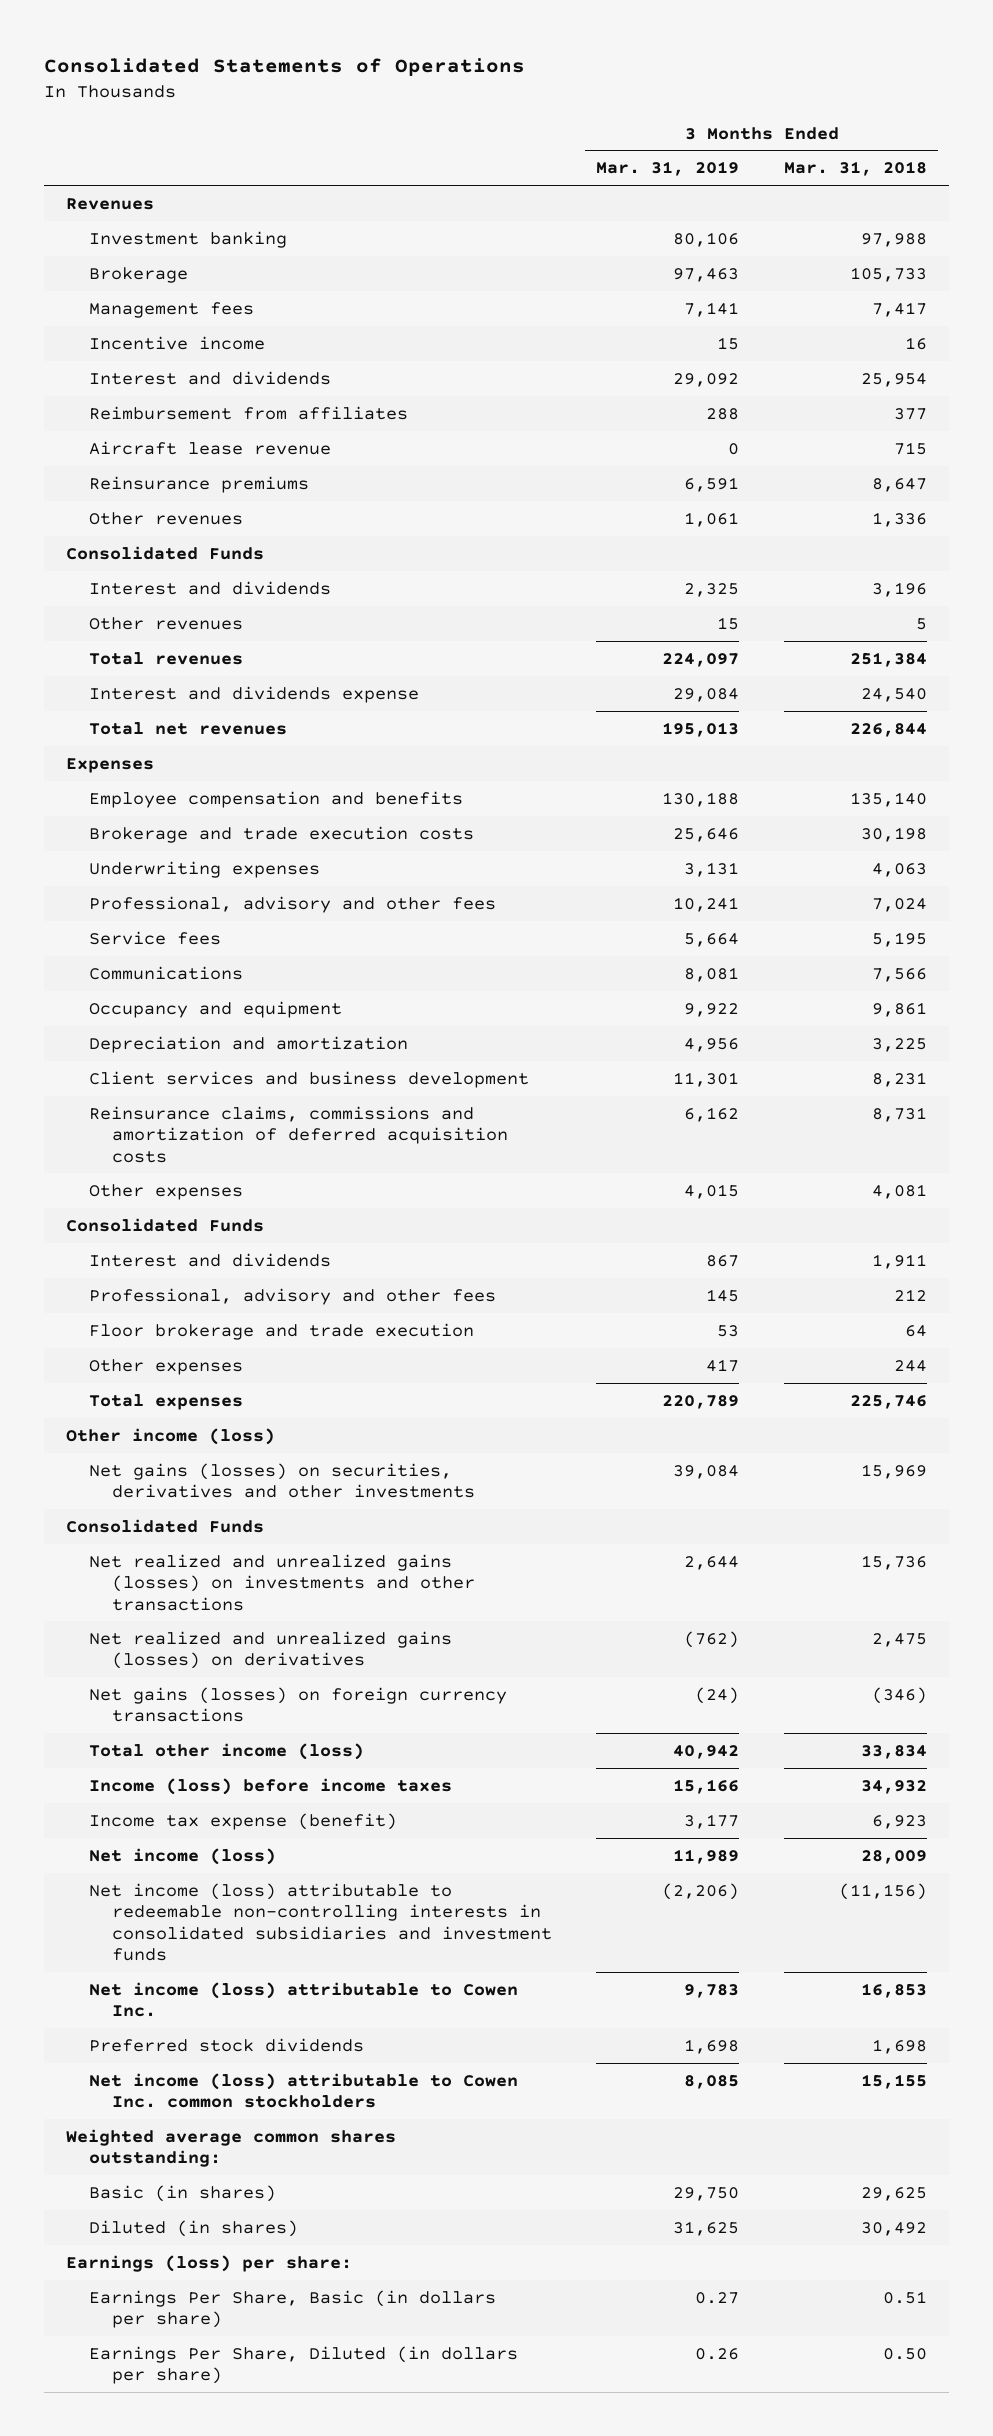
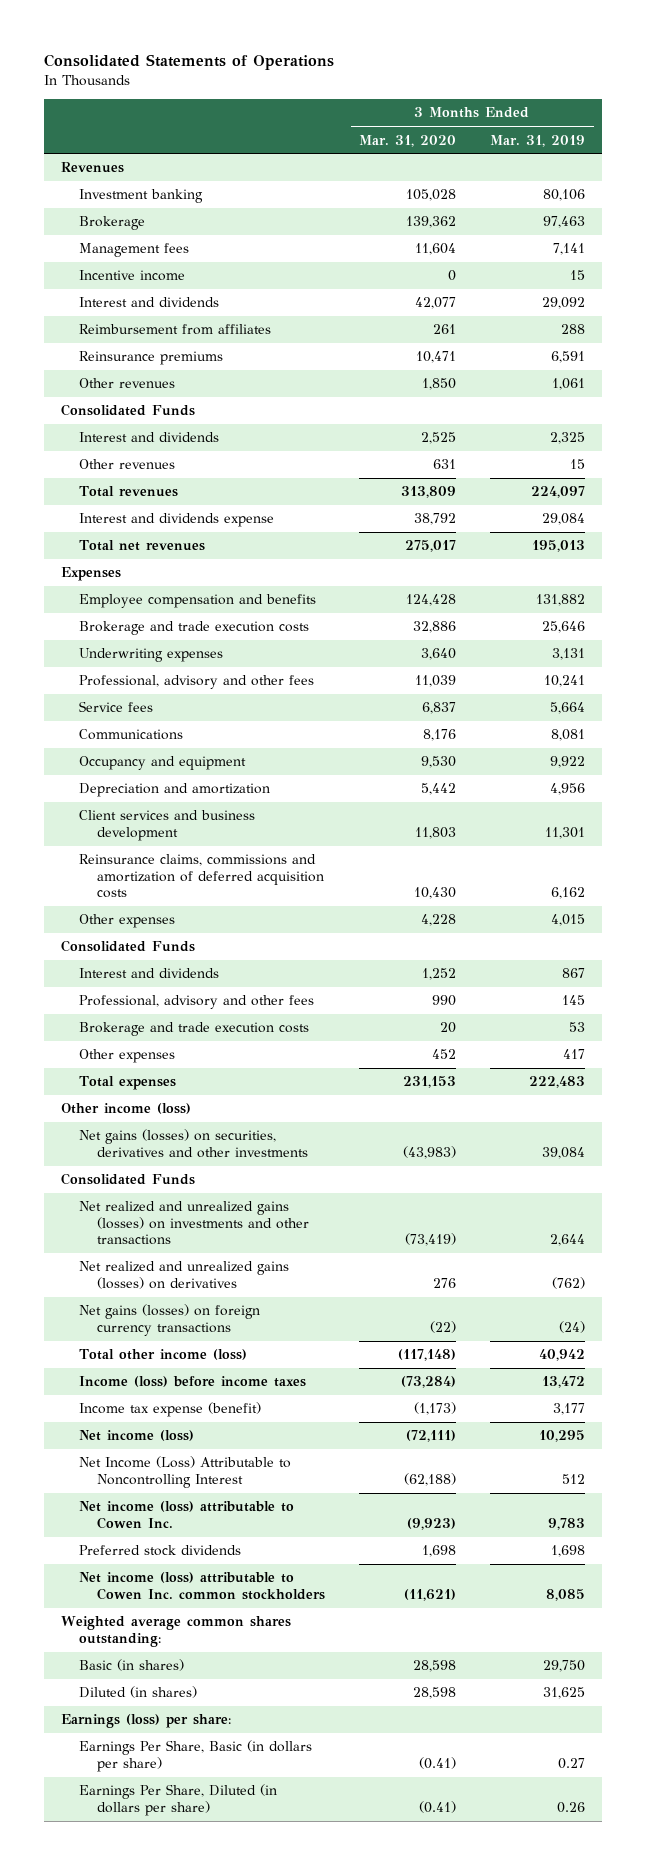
[783,161,927,177] Mar. 31, 2018 -> none
none -> [359,134,457,147] Mar. 31, 2020
[89,440,332,455] Aircraft lease revenue -> none
[662,791,740,807] 130,188 -> [536,594,586,607] 131,882
[89,1322,475,1340] Floor brokerage and trade execution -> [79,1022,310,1037] Brokerage and trade execution costs
[662,1394,740,1409] 220,789 -> [529,1076,586,1089] 222,483
[673,1778,740,1794] 15,166 -> [542,1376,586,1389] 13,472
[89,1882,553,1961] Net income (loss) attributable to redeemable non-controlling interests in consolidated subsidiaries and investment funds -> none
[673,1848,740,1864] 11,989 -> [539,1430,586,1443] 10,295
none -> [79,1456,292,1488] Net Income (Loss) Attributable to Noncontrolling Interest

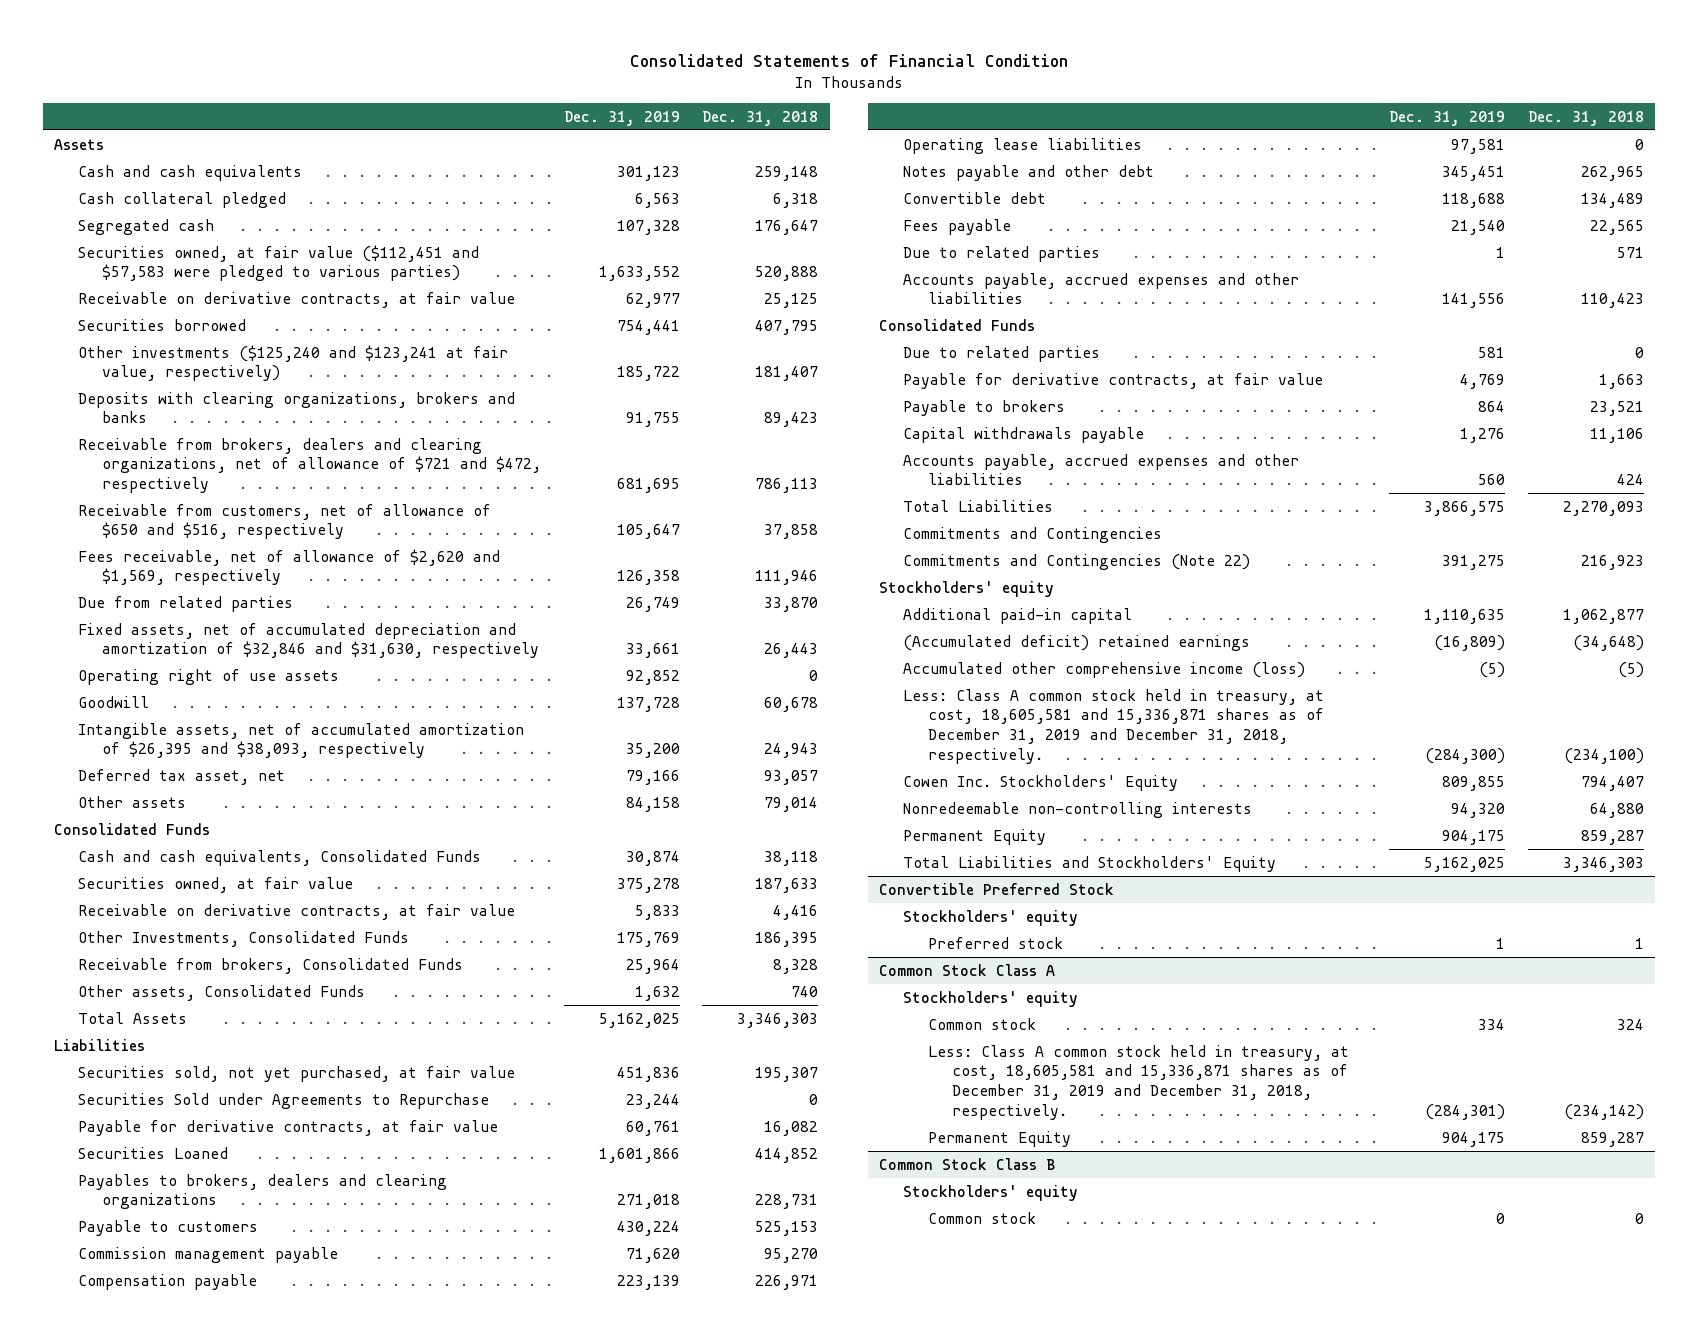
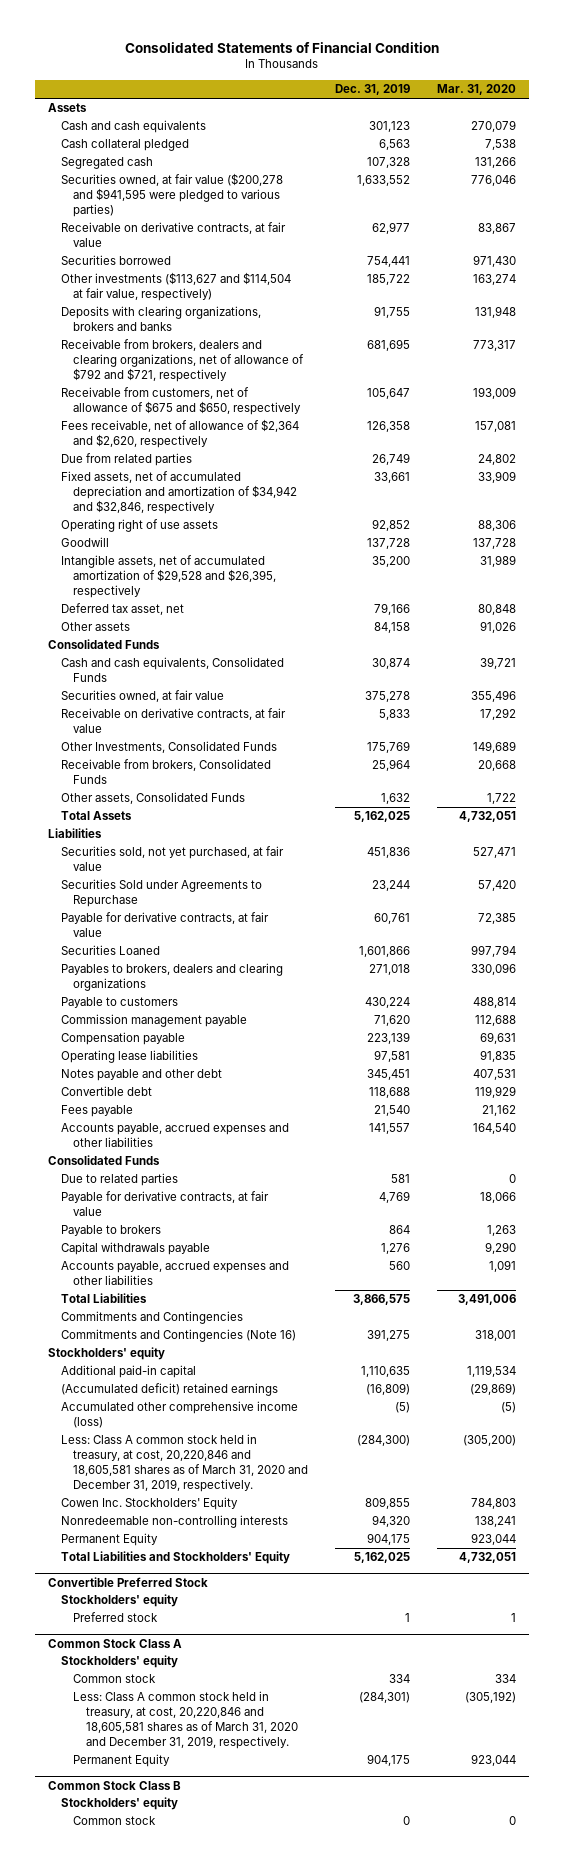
[702,110,819,126] Dec. 31, 2018 -> none
none -> [436,84,516,96] Mar. 31, 2020
[78,244,480,282] Securities owned, at fair value ($112,451 and $57,583 were pledged to various parties) -> [60,173,283,217] Securities owned, at fair value ($200,278 and $941,595 were pledged to various parties)
[78,344,509,382] Other investments ($125,240 and $123,241 at fair value, respectively) -> [60,272,291,302] Other investments ($113,627 and $114,504 at fair value, respectively)
[78,437,542,494] Receivable from brokers, dealers and clearing organizations, net of allowance of $721 and $472, respectively -> [60,339,305,382] Receivable from brokers, dealers and clearing organizations, net of allowance of $792 and $721, respectively
[78,503,492,540] Receivable from customers, net of allowance of $650 and $516, respectively -> [60,387,302,416] Receivable from customers, net of allowance of $675 and $650, respectively
[78,548,501,586] Fees receivable, net of allowance of $2,620 and $1,569, respectively -> [60,419,299,449] Fees receivable, net of allowance of $2,364 and $2,620, respectively
[78,622,540,659] Fixed assets, net of accumulated depreciation and amortization of $32,846 and $31,630, respectively -> [60,471,298,514] Fixed assets, net of accumulated depreciation and amortization of $34,942 and $32,846, respectively
[78,722,525,759] Intangible assets, net of accumulated amortization of $26,395 and $38,093, respectively -> [60,555,277,598] Intangible assets, net of accumulated amortization of $29,528 and $26,395, respectively
[903,245,1101,262] Due to related parties -> none
[1442,293,1506,309] 141,556 -> [369,1123,411,1135] 141,557
[903,553,1251,570] Commitments and Contingencies (Note 22) -> [60,1329,296,1343] Commitments and Contingencies (Note 16)
[903,688,1325,764] Less: Class A common stock held in treasury, at cost, 18,605,581 and 15,336,871 shares as of December 31, 2019 and December 31, 2018, respectively. -> [60,1434,309,1492] Less: Class A common stock held in treasury, at cost, 20,220,846 and 18,605,581 shares as of March 31, 2020 and December 31, 2019, respectively.
[927,1044,1349,1120] Less: Class A common stock held in treasury, at cost, 18,605,581 and 15,336,871 shares as of December 31, 2019 and December 31, 2018, respectively. -> [73,1691,299,1749] Less: Class A common stock held in treasury, at cost, 20,220,846 and 18,605,581 shares as of March 31, 2020 and December 31, 2019, respectively.

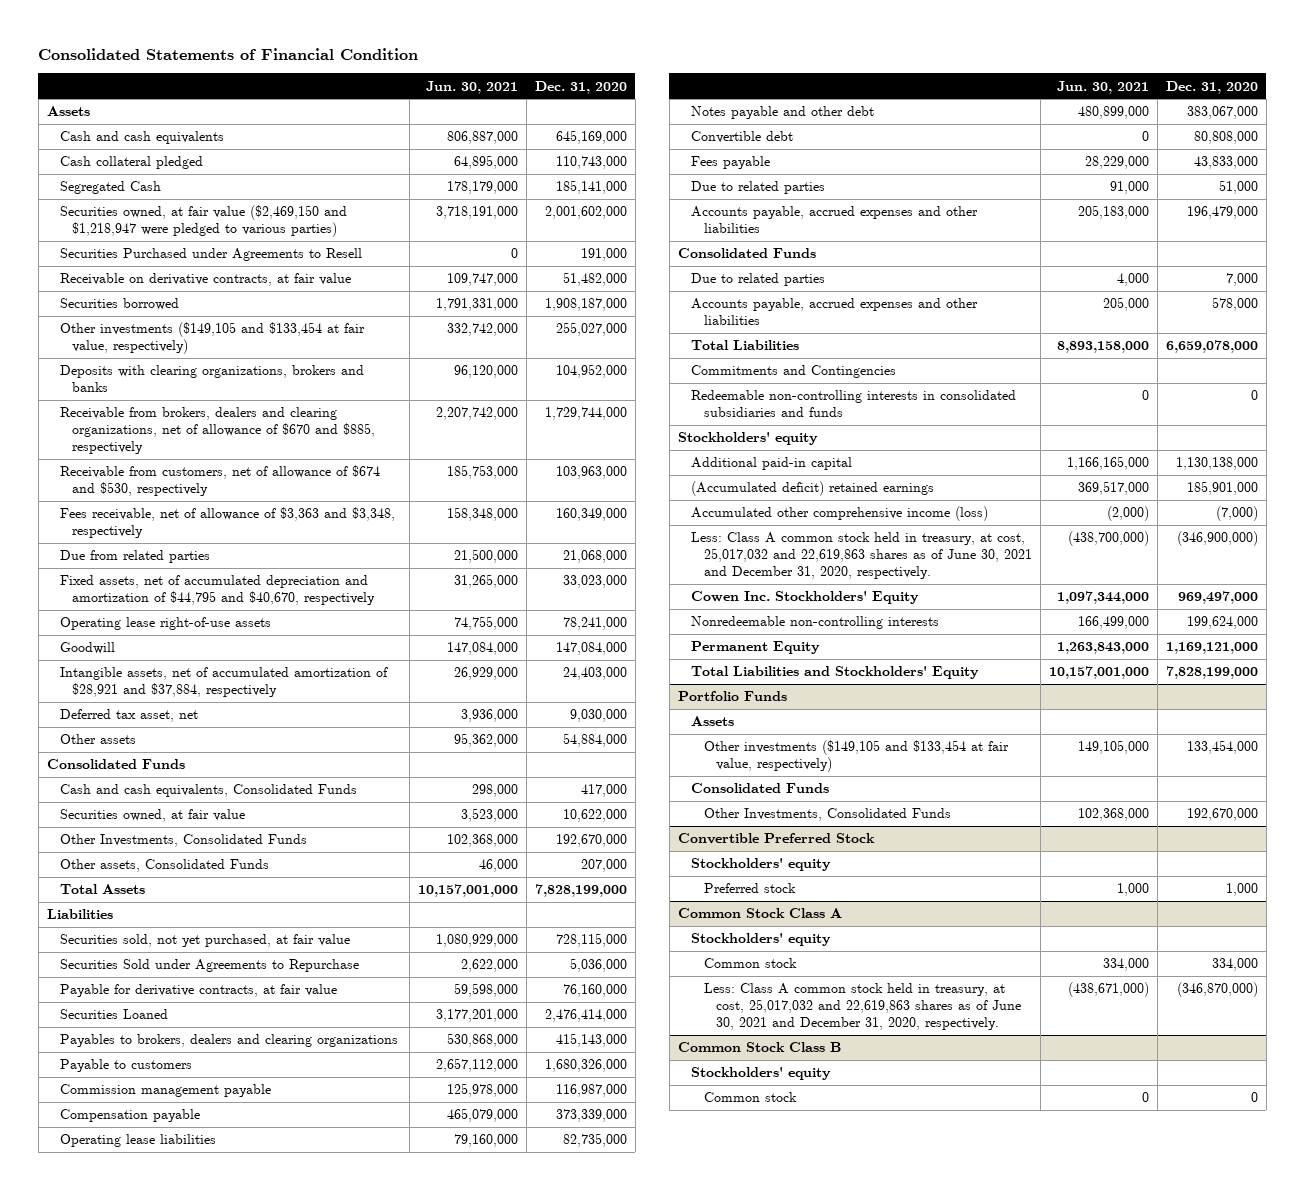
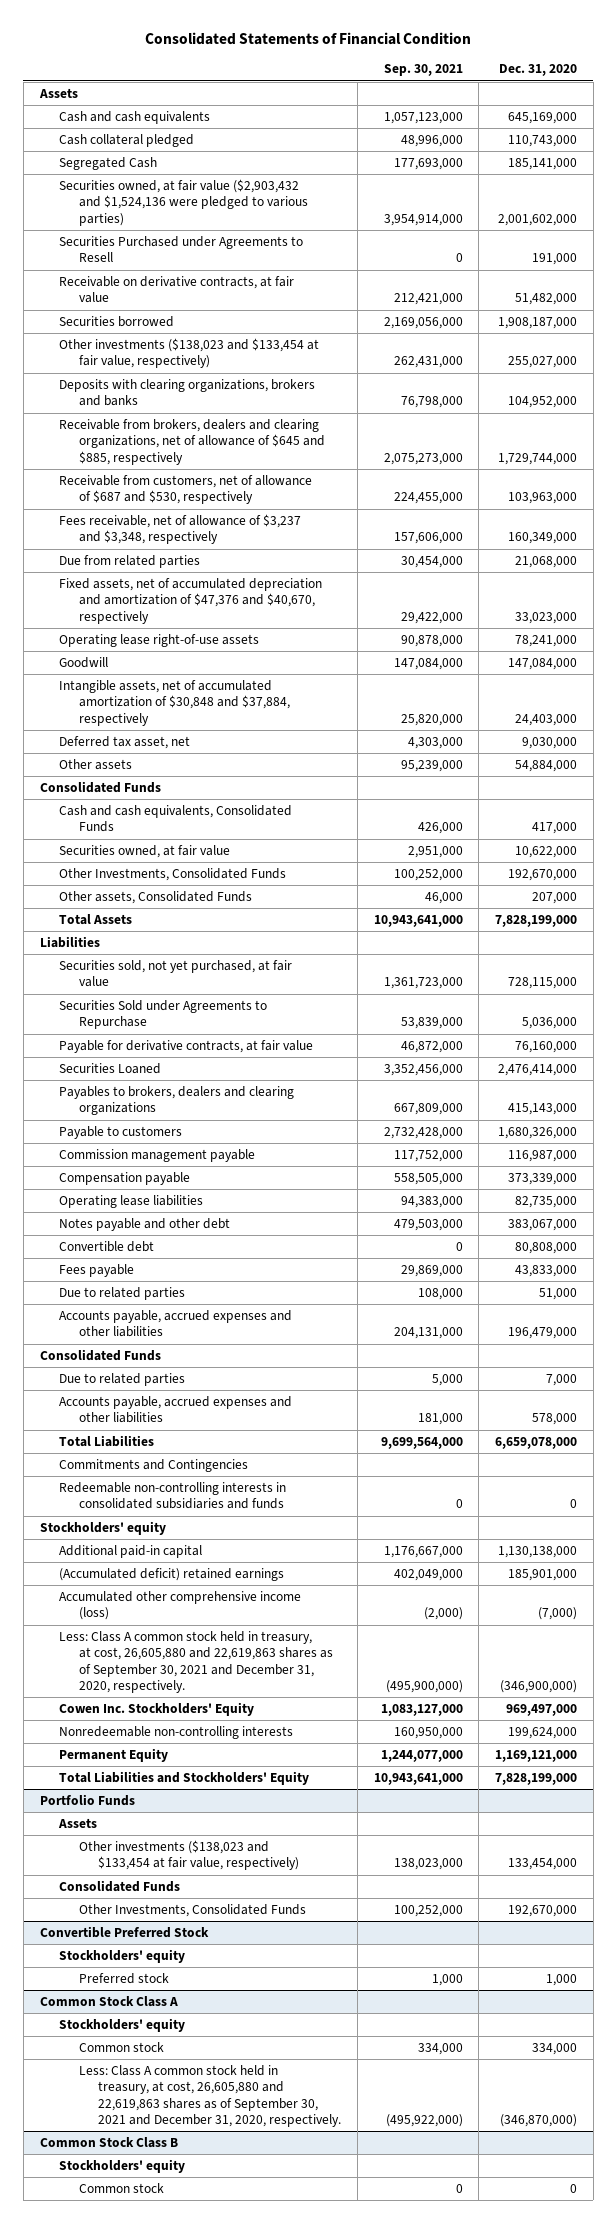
[425,80,518,94] Jun. 30, 2021 -> none
none -> [383,64,463,77] Sep. 30, 2021
[59,205,347,238] Securities owned, at fair value ($2,469,150 and $1,218,947 were pledged to various parties) -> [59,179,308,226] Securities owned, at fair value ($2,903,432 and $1,524,136 were pledged to various parties)
[59,322,365,355] Other investments ($149,105 and $133,454 at fair value, respectively) -> [59,338,320,369] Other investments ($138,023 and $133,454 at fair value, respectively)
[59,407,376,454] Receivable from brokers, dealers and clearing organizations, net of allowance of $670 and $885, respectively -> [59,419,325,465] Receivable from brokers, dealers and clearing organizations, net of allowance of $645 and $885, respectively
[59,465,380,497] Receivable from customers, net of allowance of $674 and $530, respectively -> [59,475,313,505] Receivable from customers, net of allowance of $687 and $530, respectively
[59,507,395,539] Fees receivable, net of allowance of $3,363 and $3,348, respectively -> [59,514,302,545] Fees receivable, net of allowance of $3,237 and $3,348, respectively
[59,575,376,606] Fixed assets, net of accumulated depreciation and amortization of $44,795 and $40,670, respectively -> [59,578,323,624] Fixed assets, net of accumulated depreciation and amortization of $47,376 and $40,670, respectively
[59,667,388,698] Intangible assets, net of accumulated amortization of $28,921 and $37,884, respectively -> [59,680,290,726] Intangible assets, net of accumulated amortization of $30,848 and $37,884, respectively
[690,532,1032,579] Less: Class A common stock held in treasury, at cost, 25,017,032 and 22,619,863 shares as of June 30, 2021 and December 31, 2020, respectively. -> [59,1631,333,1694] Less: Class A common stock held in treasury, at cost, 26,605,880 and 22,619,863 shares as of September 30, 2021 and December 31, 2020, respectively.
[703,740,1009,773] Other investments ($149,105 and $133,454 at fair value, respectively) -> [78,1840,300,1871] Other investments ($138,023 and $133,454 at fair value, respectively)
[703,983,1022,1030] Less: Class A common stock held in treasury, at cost, 25,017,032 and 22,619,863 shares as of June 30, 2021 and December 31, 2020, respectively. -> [78,2065,342,2128] Less: Class A common stock held in treasury, at cost, 26,605,880 and 22,619,863 shares as of September 30, 2021 and December 31, 2020, respectively.

